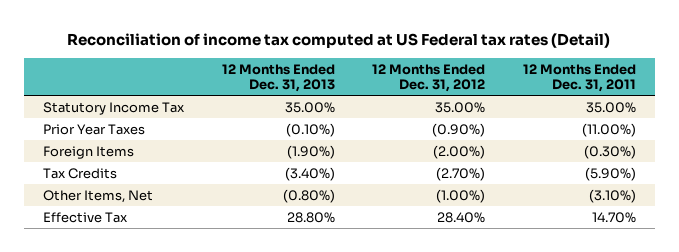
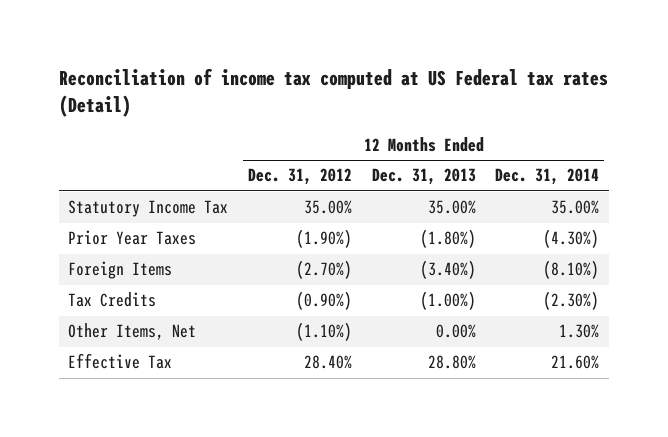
[522,63,636,93] 12 Months Ended Dec. 31, 2011 -> none
none -> [495,168,600,186] Dec. 31, 2014
[285,122,335,137] (0.10%) -> [419,229,476,249] (1.80%)
[432,122,486,137] (0.90%) -> [296,229,353,249] (1.90%)
[286,144,335,159] (1.90%) -> [419,260,476,280] (3.40%)
[433,144,486,159] (2.00%) -> [296,260,353,280] (2.70%)
[284,166,335,181] (3.40%) -> [419,291,476,311] (1.00%)
[436,166,486,181] (2.70%) -> [296,291,353,311] (0.90%)
[282,188,335,203] (0.80%) -> [435,324,476,339] 0.00%
[436,188,486,203] (1.00%) -> [296,322,353,342] (1.10%)

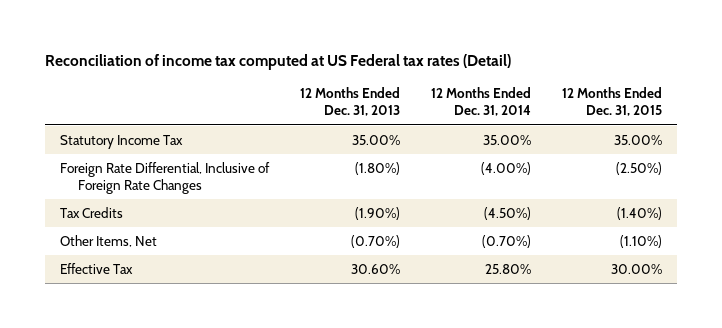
[248,168,353,186] Dec. 31, 2012 -> none
none -> [561,87,662,117] 12 Months Ended Dec. 31, 2015
[68,230,197,246] Prior Year Taxes -> none
[68,261,173,280] Foreign Items -> none
none -> [60,161,271,194] Foreign Rate Differential, Inclusive of Foreign Rate Changes
[419,291,476,311] (1.00%) -> [354,206,400,220] (1.90%)
[543,291,600,311] (2.30%) -> [483,206,531,220] (4.50%)
[435,324,476,339] 0.00% -> [350,234,400,248] (0.70%)
[559,324,600,339] 1.30% -> [481,234,531,248] (0.70%)
[427,355,476,370] 28.80% -> [350,263,400,274] 30.60%
[551,355,600,370] 21.60% -> [484,263,531,274] 25.80%

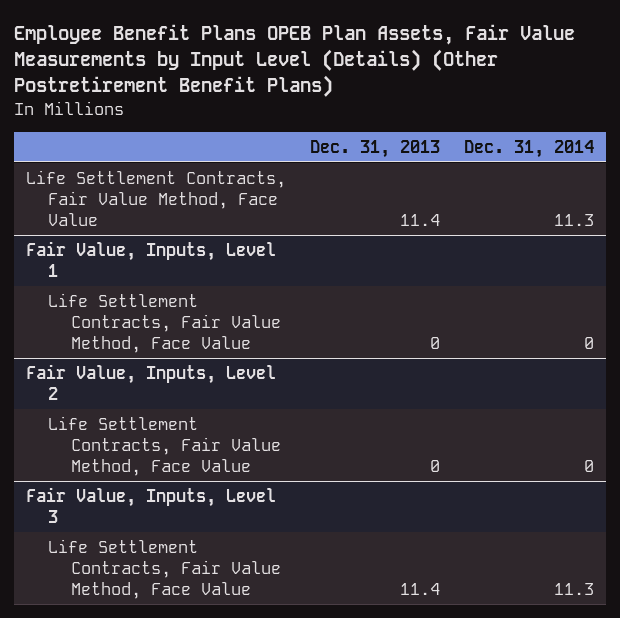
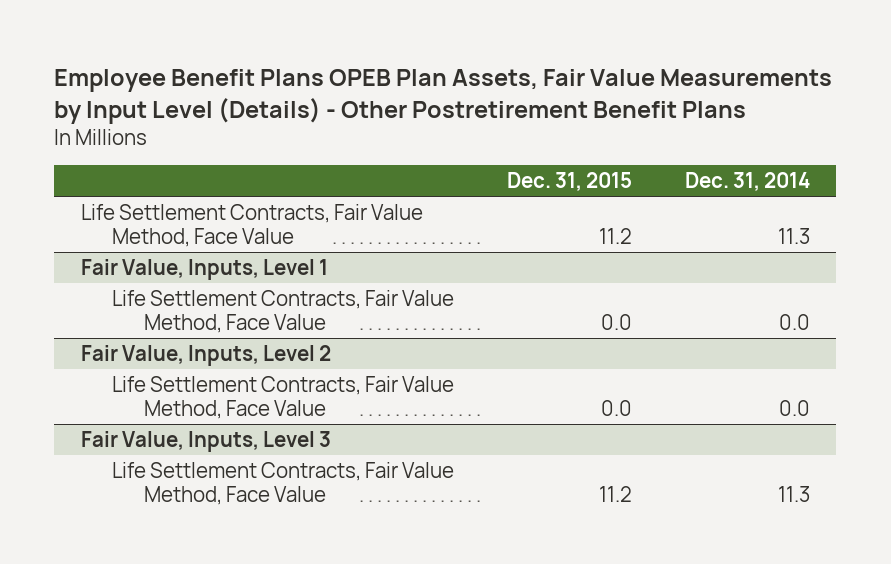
[14,24,576,98] Employee Benefit Plans OPEB Plan Assets, Fair Value Measurements by Input Level (Details) (Other Postretirement Benefit Plans) -> [54,69,833,124] Employee Benefit Plans OPEB Plan Assets, Fair Value Measurements by Input Level (Details) - Other Postretirement Benefit Plans
[309,139,440,158] Dec. 31, 2013 -> none
none -> [507,172,633,192] Dec. 31, 2015
[583,337,594,350] 0 -> [778,314,810,331] 0.0
[583,460,594,473] 0 -> [778,400,810,417] 0.0

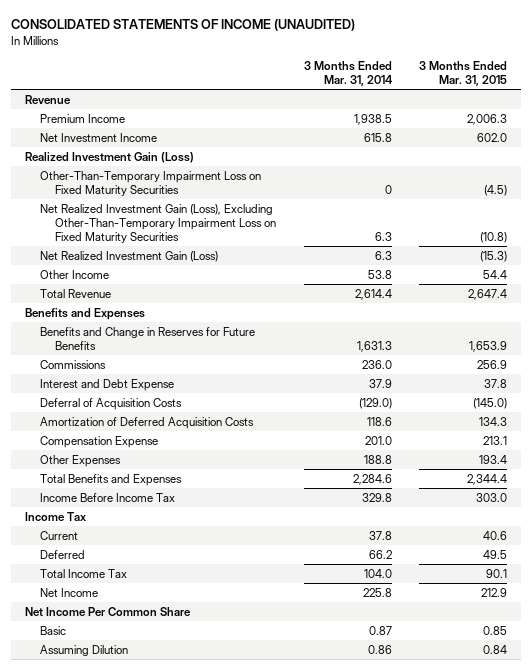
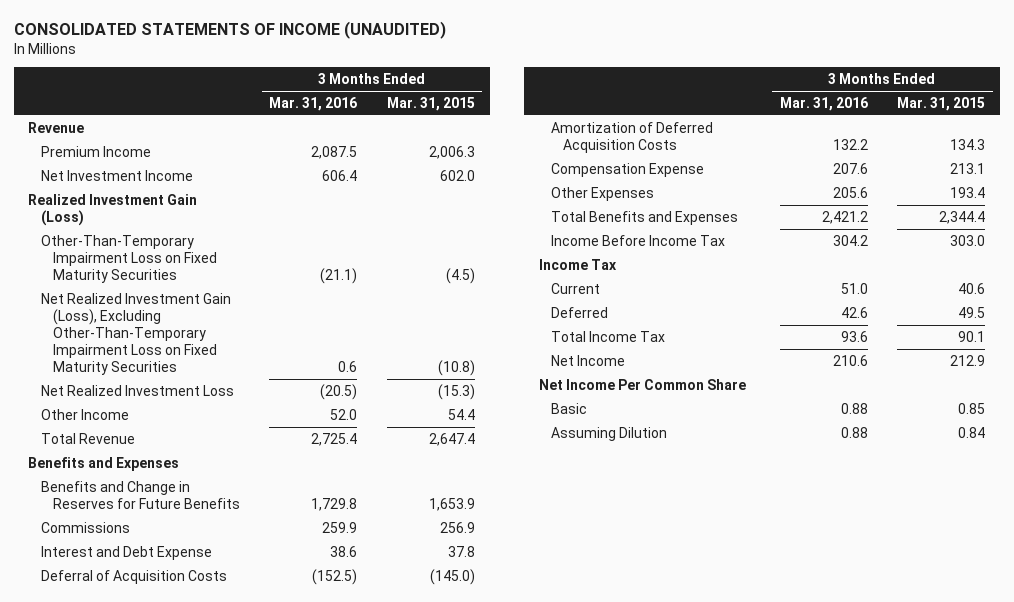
[303,60,393,87] 3 Months Ended Mar. 31, 2014 -> none
none -> [269,96,358,111] Mar. 31, 2016
[40,250,219,262] Net Realized Investment Gain (Loss) -> [40,384,234,396] Net Realized Investment Loss

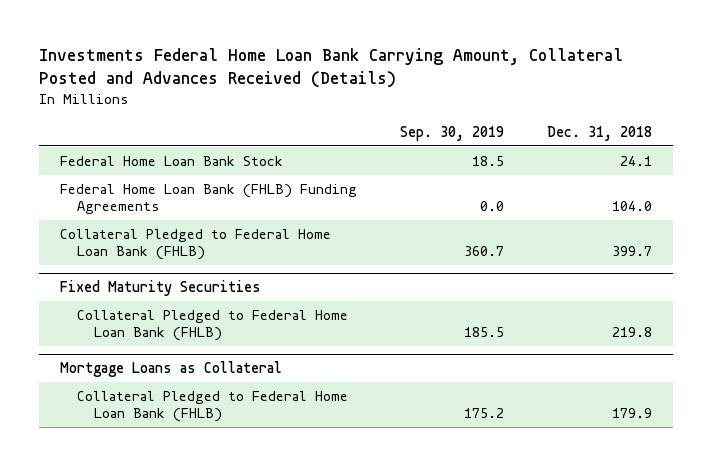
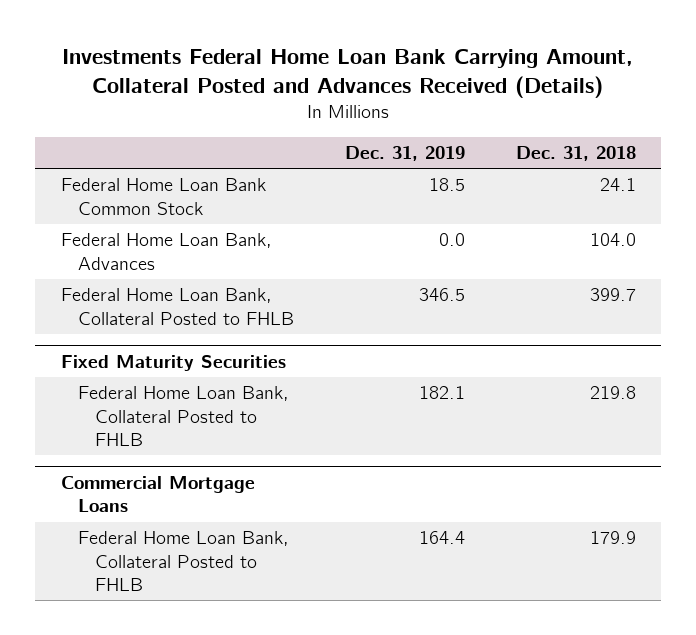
[399,126,504,142] Sep. 30, 2019 -> none
none -> [344,145,465,161] Dec. 31, 2019
[59,155,283,166] Federal Home Loan Bank Stock -> [60,178,266,215] Federal Home Loan Bank Common Stock
[59,183,357,214] Federal Home Loan Bank (FHLB) Funding Agreements -> [60,233,272,270] Federal Home Loan Bank, Advances
[59,228,331,260] Collateral Pledged to Federal Home Loan Bank (FHLB) -> [60,288,294,325] Federal Home Loan Bank, Collateral Posted to FHLB
[76,309,348,341] Collateral Pledged to Federal Home Loan Bank (FHLB) -> [77,386,289,446] Federal Home Loan Bank, Collateral Posted to FHLB
[59,361,282,378] Mortgage Loans as Collateral -> [60,475,255,513] Commercial Mortgage Loans
[76,390,348,422] Collateral Pledged to Federal Home Loan Bank (FHLB) -> [77,531,289,591] Federal Home Loan Bank, Collateral Posted to FHLB

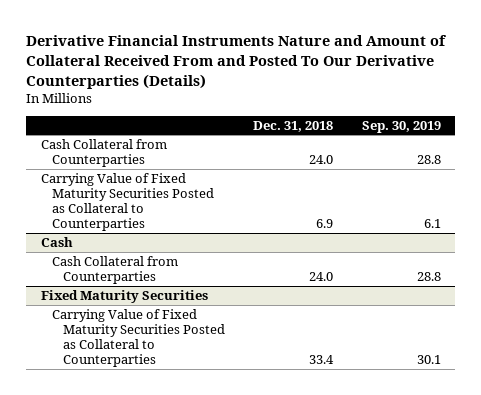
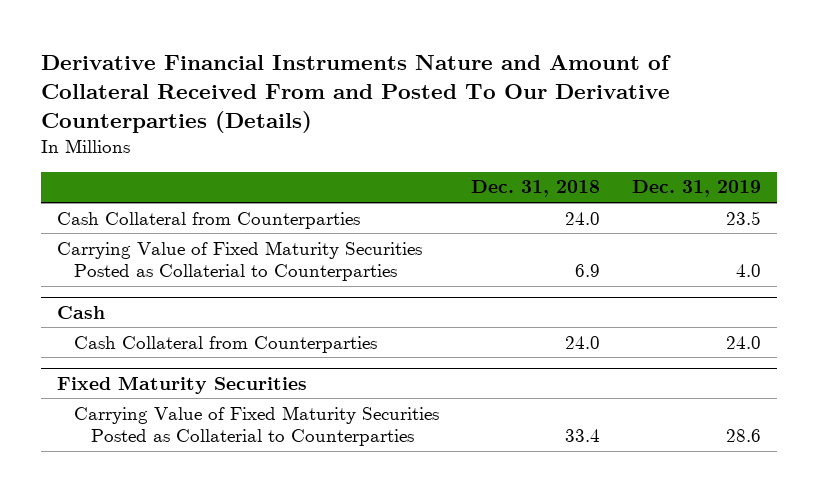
[361,120,441,133] Sep. 30, 2019 -> none
none -> [632,180,762,198] Dec. 31, 2019
[40,172,214,232] Carrying Value of Fixed Maturity Securities Posted as Collateral to Counterparties -> [56,240,422,281] Carrying Value of Fixed Maturity Securities Posted as Collaterial to Counterparties
[51,308,225,368] Carrying Value of Fixed Maturity Securities Posted as Collateral to Counterparties -> [73,405,439,446] Carrying Value of Fixed Maturity Securities Posted as Collaterial to Counterparties

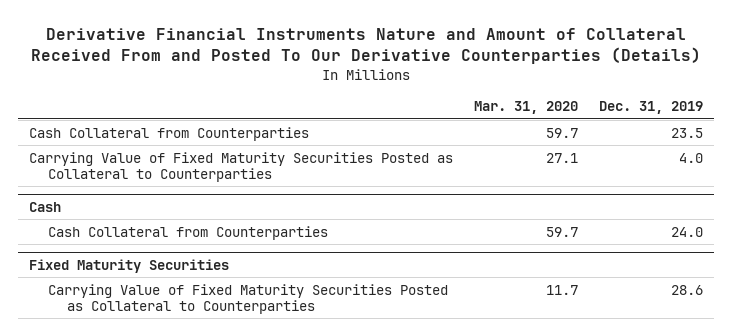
[470,180,600,198] Dec. 31, 2018 -> none
none -> [474,101,579,115] Mar. 31, 2020
[56,240,422,281] Carrying Value of Fixed Maturity Securities Posted as Collaterial to Counterparties -> [29,151,454,182] Carrying Value of Fixed Maturity Securities Posted as Collateral to Counterparties
[73,405,439,446] Carrying Value of Fixed Maturity Securities Posted as Collaterial to Counterparties -> [47,283,448,314] Carrying Value of Fixed Maturity Securities Posted as Collateral to Counterparties

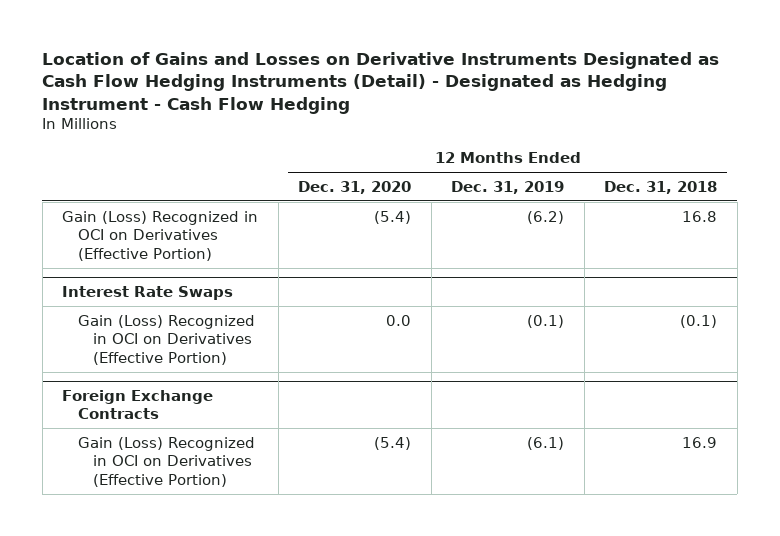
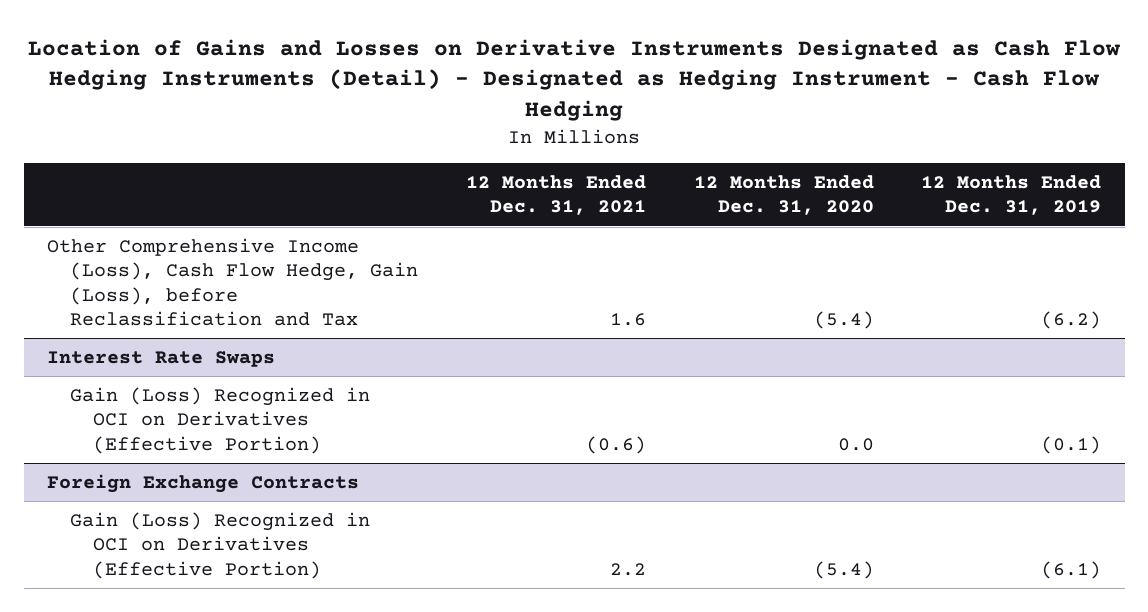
[604,180,718,194] Dec. 31, 2018 -> none
none -> [465,174,646,216] 12 Months Ended Dec. 31, 2021
[62,210,259,261] Gain (Loss) Recognized in OCI on Derivatives (Effective Portion) -> [47,237,419,327] Other Comprehensive Income (Loss), Cash Flow Hedge, Gain (Loss), before Reclassification and Tax

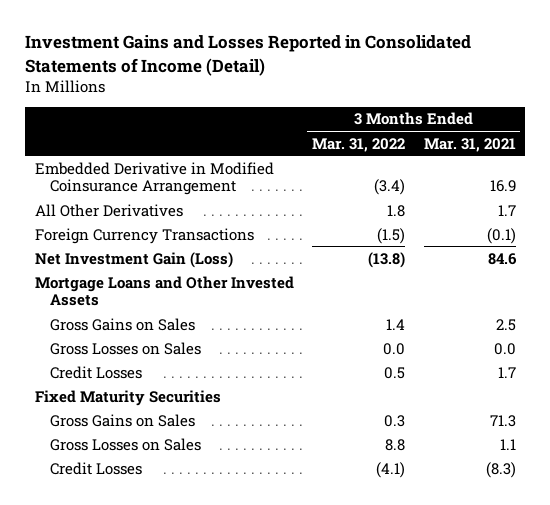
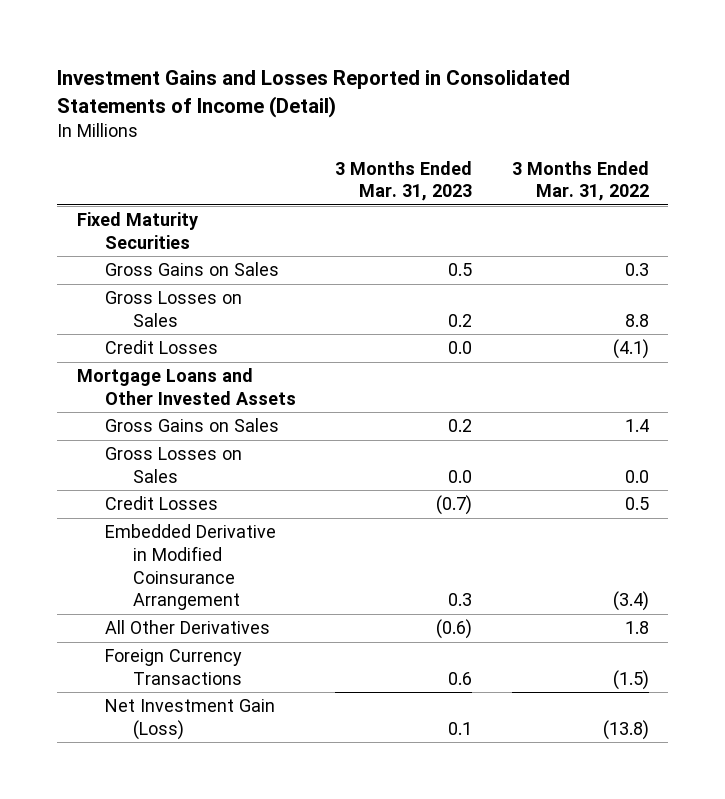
[423,137,516,152] Mar. 31, 2021 -> none
none -> [335,160,473,202] 3 Months Ended Mar. 31, 2023
[34,275,294,306] Mortgage Loans and Other Invested Assets -> [76,368,297,405] Mortgage Loans and Other Invested Assets
[49,317,195,331] Gross Gains on Sales -> [105,418,280,433] Gross Gains on Sales
[49,341,201,355] Gross Losses on Sales -> [105,447,243,483] Gross Losses on Sales
[49,365,142,379] Credit Losses -> [105,496,219,511] Credit Losses
[34,161,274,195] Embedded Derivative in Modified Coinsurance Arrangement -> [105,524,277,611] Embedded Derivative in Modified Coinsurance Arrangement
[34,203,183,217] All Other Derivatives -> [105,620,271,635] All Other Derivatives
[34,227,254,244] Foreign Currency Transactions -> [105,649,243,685] Foreign Currency Transactions
[34,251,233,268] Net Investment Gain (Loss) -> [105,699,276,740] Net Investment Gain (Loss)

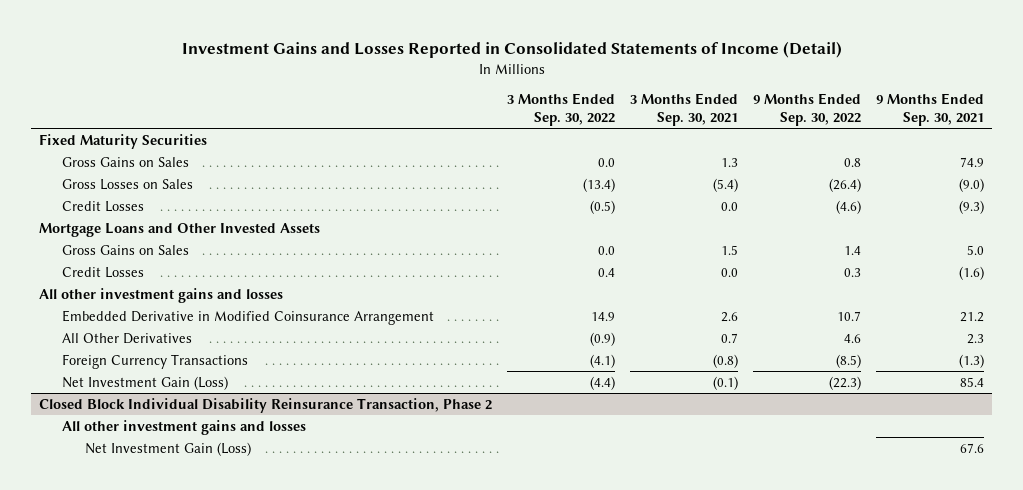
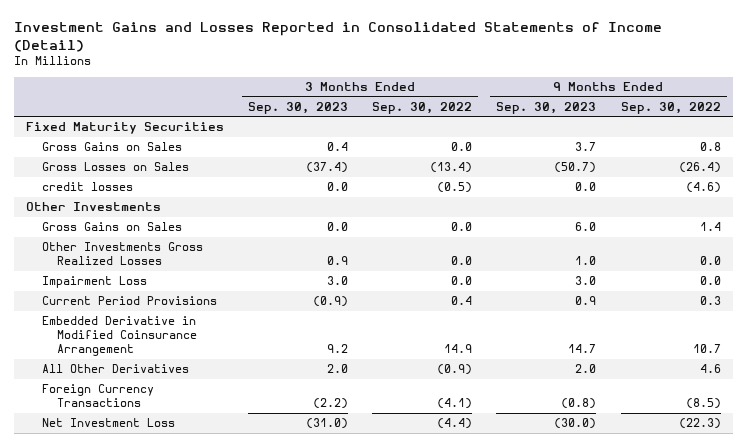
[630,93,739,126] 3 Months Ended Sep. 30, 2021 -> none
[876,93,985,126] 9 Months Ended Sep. 30, 2021 -> none
none -> [248,101,349,114] Sep. 30, 2023
none -> [496,101,597,114] Sep. 30, 2023
[62,200,145,212] Credit Losses -> [41,182,133,192] credit losses
[38,222,320,237] Mortgage Loans and Other Invested Assets -> [26,202,162,212] Other Investments
[62,266,145,278] Credit Losses -> none
[38,287,283,303] All other investment gains and losses -> none
none -> [41,242,203,266] Other Investments Gross Realized Losses
none -> [41,276,147,289] Impairment Loss
none -> [41,296,217,306] Current Period Provisions
[38,397,492,413] Closed Block Individual Disability Reinsurance Transaction, Phase 2 -> none
[62,419,307,435] All other investment gains and losses -> none
[85,441,252,456] Net Investment Gain (Loss) -> none
[62,375,229,390] Net Investment Gain (Loss) -> [41,418,175,428] Net Investment Loss

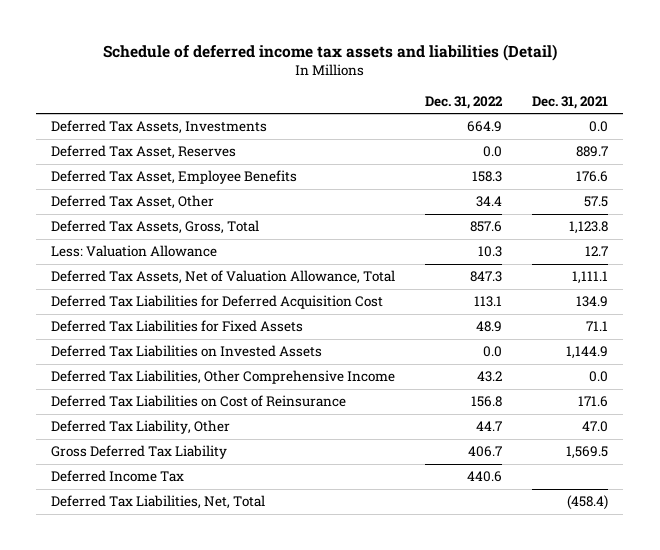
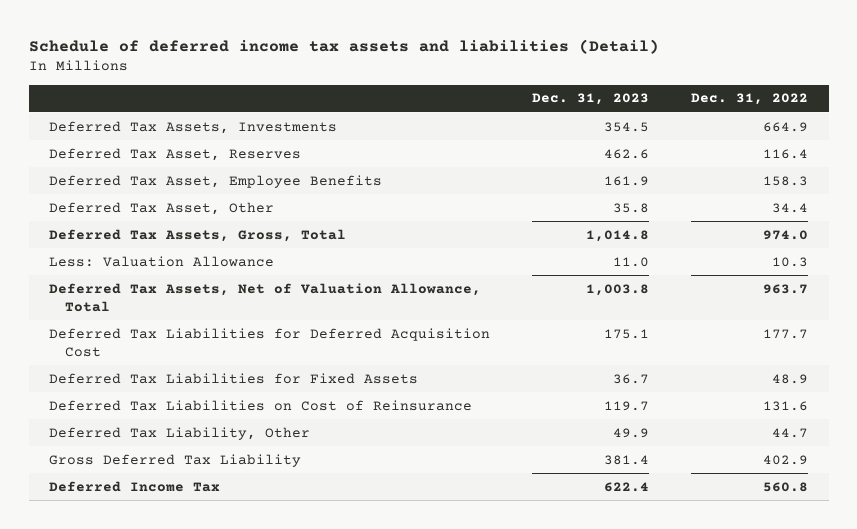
[532,96,609,110] Dec. 31, 2021 -> none
none -> [532,93,650,106] Dec. 31, 2023
[483,146,503,158] 0.0 -> [762,148,808,159] 116.4
[470,221,503,233] 857.6 -> [762,229,808,240] 974.0
[470,271,503,283] 847.3 -> [762,283,808,294] 963.7
[474,296,503,308] 113.1 -> [762,328,808,339] 177.7
[51,345,323,358] Deferred Tax Liabilities on Invested Assets -> none
[51,370,396,385] Deferred Tax Liabilities, Other Comprehensive Income -> none
[471,396,503,408] 156.8 -> [762,400,808,411] 131.6
[51,495,266,510] Deferred Tax Liabilities, Net, Total -> none
[468,446,503,458] 406.7 -> [762,454,808,465] 402.9
[467,471,503,483] 440.6 -> [762,481,808,492] 560.8

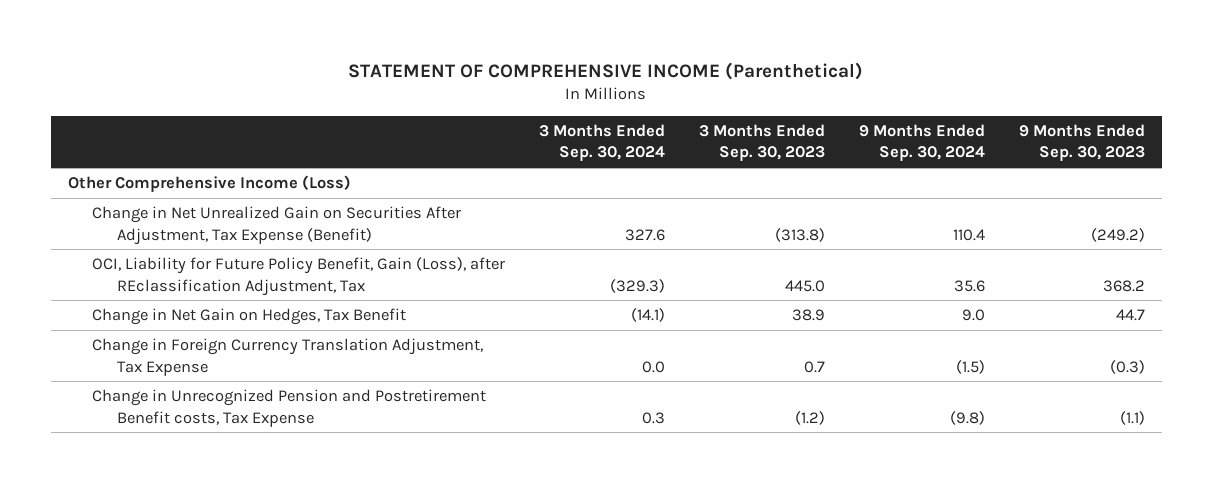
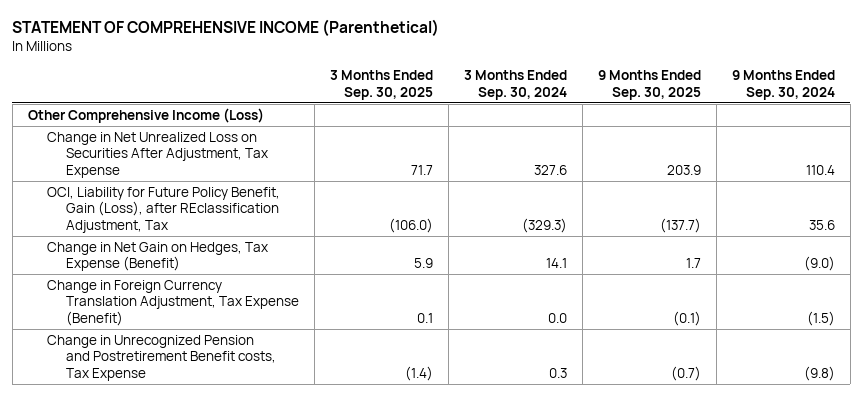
[699,123,826,162] 3 Months Ended Sep. 30, 2023 -> none
[1019,123,1146,162] 9 Months Ended Sep. 30, 2023 -> none
none -> [330,70,434,100] 3 Months Ended Sep. 30, 2025
none -> [597,70,701,100] 9 Months Ended Sep. 30, 2025
[92,206,462,245] Change in Net Unrealized Gain on Securities After Adjustment, Tax Expense (Benefit) -> [47,131,269,178] Change in Net Unrealized Loss on Securities After Adjustment, Tax Expense
[92,308,407,326] Change in Net Gain on Hedges, Tax Benefit -> [47,241,269,272] Change in Net Gain on Hedges, Tax Expense (Benefit)
[631,308,666,323] (14.1) -> [546,258,568,269] 14.1
[962,309,986,322] 9.0 -> [803,256,835,272] (9.0)
[92,338,484,376] Change in Foreign Currency Translation Adjustment, Tax Expense -> [47,279,300,326] Change in Foreign Currency Translation Adjustment, Tax Expense (Benefit)

